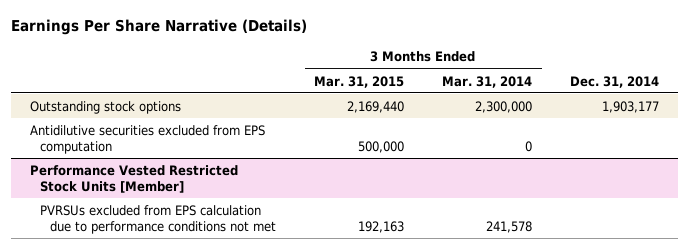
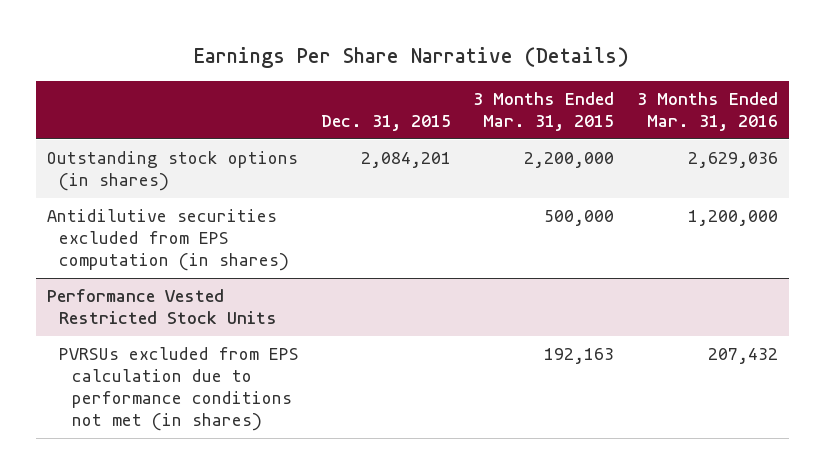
[442,75,533,88] Mar. 31, 2014 -> none
[570,75,660,88] Dec. 31, 2014 -> none
none -> [321,115,452,132] Dec. 31, 2015
none -> [636,92,778,132] 3 Months Ended Mar. 31, 2016
[29,100,181,114] Outstanding stock options -> [46,151,298,192] Outstanding stock options (in shares)
[347,100,405,113] 2,169,440 -> [524,152,615,169] 2,200,000
[29,124,265,155] Antidilutive securities excluded from EPS computation -> [46,209,290,272] Antidilutive securities excluded from EPS computation (in shares)
[29,164,238,194] Performance Vested Restricted Stock Units [Member] -> [46,289,278,325] Performance Vested Restricted Stock Units
[39,204,277,235] PVRSUs excluded from EPS calculation due to performance conditions not met -> [59,347,300,431] PVRSUs excluded from EPS calculation due to performance conditions not met (in shares)

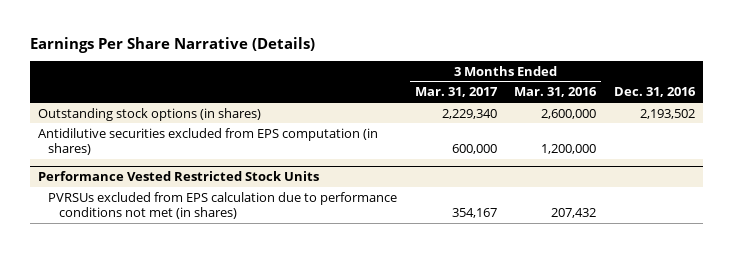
[321,115,452,132] Dec. 31, 2015 -> none
[473,92,615,132] 3 Months Ended Mar. 31, 2015 -> none
none -> [414,87,498,98] Mar. 31, 2017
none -> [613,87,696,98] Dec. 31, 2016
[687,152,778,169] 2,629,036 -> [541,108,597,119] 2,600,000

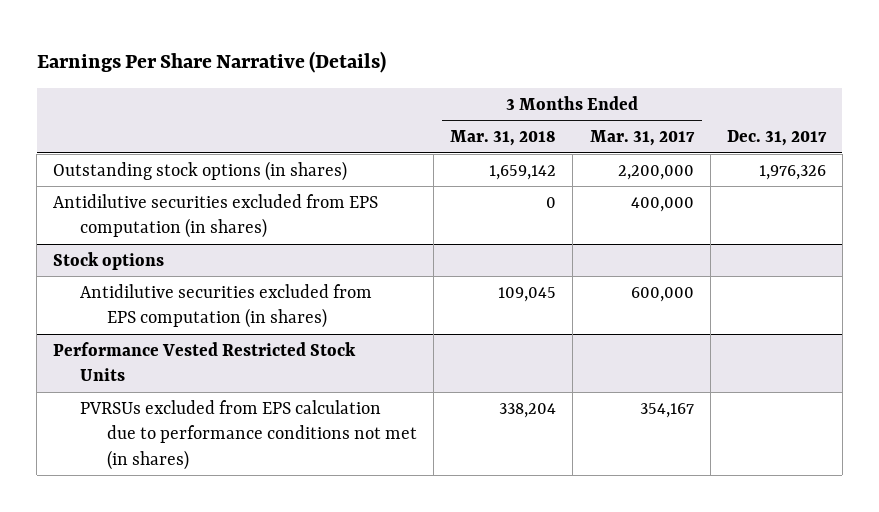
[514,87,598,98] Mar. 31, 2016 -> none
[613,87,696,98] Dec. 31, 2016 -> none
none -> [450,130,557,147] Mar. 31, 2018
none -> [726,130,827,147] Dec. 31, 2017
[441,108,497,119] 2,229,340 -> [617,164,694,180] 2,200,000
none -> [53,193,379,239] Antidilutive securities excluded from EPS computation (in shares)
none -> [53,251,165,270] Stock options

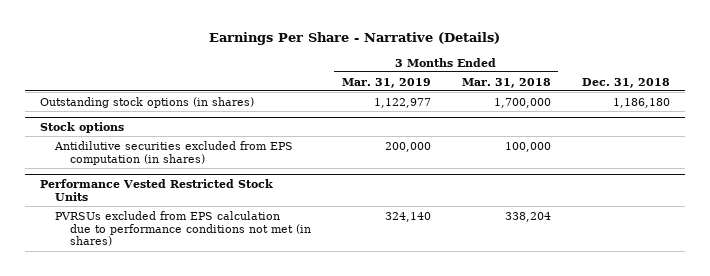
[36,51,386,74] Earnings Per Share Narrative (Details) -> [208,31,500,45] Earnings Per Share - Narrative (Details)
[589,130,695,147] Mar. 31, 2017 -> none
[726,130,827,147] Dec. 31, 2017 -> none
none -> [341,77,431,88] Mar. 31, 2019
none -> [581,77,670,88] Dec. 31, 2018
[53,193,379,239] Antidilutive securities excluded from EPS computation (in shares) -> none
[489,164,557,180] 1,659,142 -> [493,97,551,108] 1,700,000
[498,286,557,302] 109,045 -> [504,141,551,152] 100,000

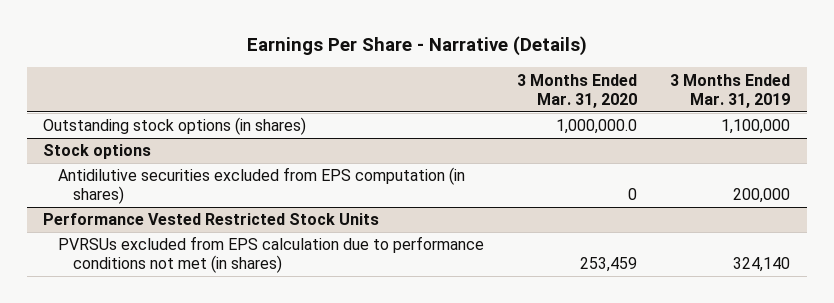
[461,77,551,88] Mar. 31, 2018 -> none
[581,77,670,88] Dec. 31, 2018 -> none
none -> [517,73,638,108] 3 Months Ended Mar. 31, 2020
[373,97,431,108] 1,122,977 -> [721,119,791,135] 1,100,000

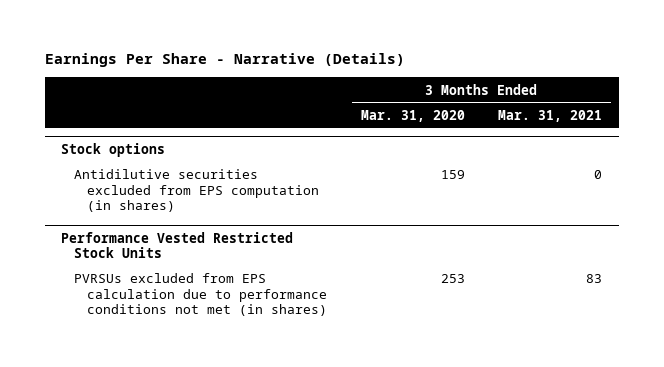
[670,73,791,108] 3 Months Ended Mar. 31, 2019 -> none
none -> [498,109,603,122] Mar. 31, 2021
[43,117,307,136] Outstanding stock options (in shares) -> none
[628,188,638,201] 0 -> [440,170,465,180] 159
[580,257,638,273] 253,459 -> [440,274,465,284] 253

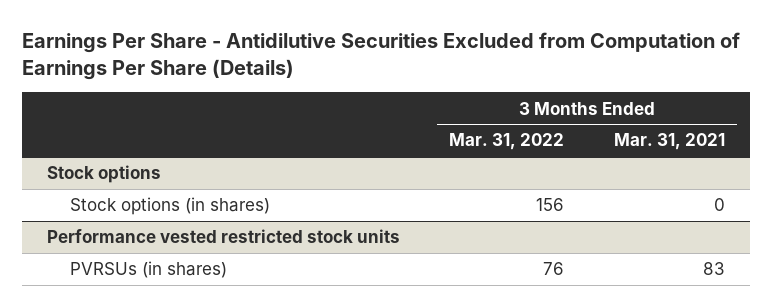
[44,53,405,68] Earnings Per Share - Narrative (Details) -> [21,32,740,81] Earnings Per Share - Antidilutive Securities Excluded from Computation of Earnings Per Share (Details)
[360,109,465,122] Mar. 31, 2020 -> none
none -> [449,133,565,151] Mar. 31, 2022
[74,169,319,212] Antidilutive securities excluded from EPS computation (in shares) -> [69,197,270,216] Stock options (in shares)
[61,231,294,259] Performance Vested Restricted Stock Units -> [46,229,400,244] Performance vested restricted stock units
[74,273,327,316] PVRSUs excluded from EPS calculation due to performance conditions not met (in shares) -> [69,261,227,279] PVRSUs (in shares)

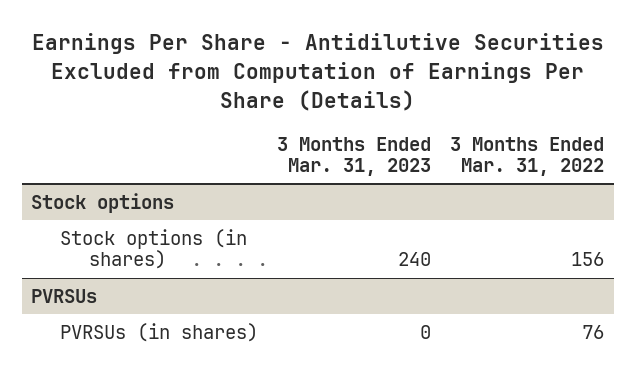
[613,133,725,151] Mar. 31, 2021 -> none
none -> [277,136,432,177] 3 Months Ended Mar. 31, 2023
[46,229,400,244] Performance vested restricted stock units -> [31,288,98,303] PVRSUs

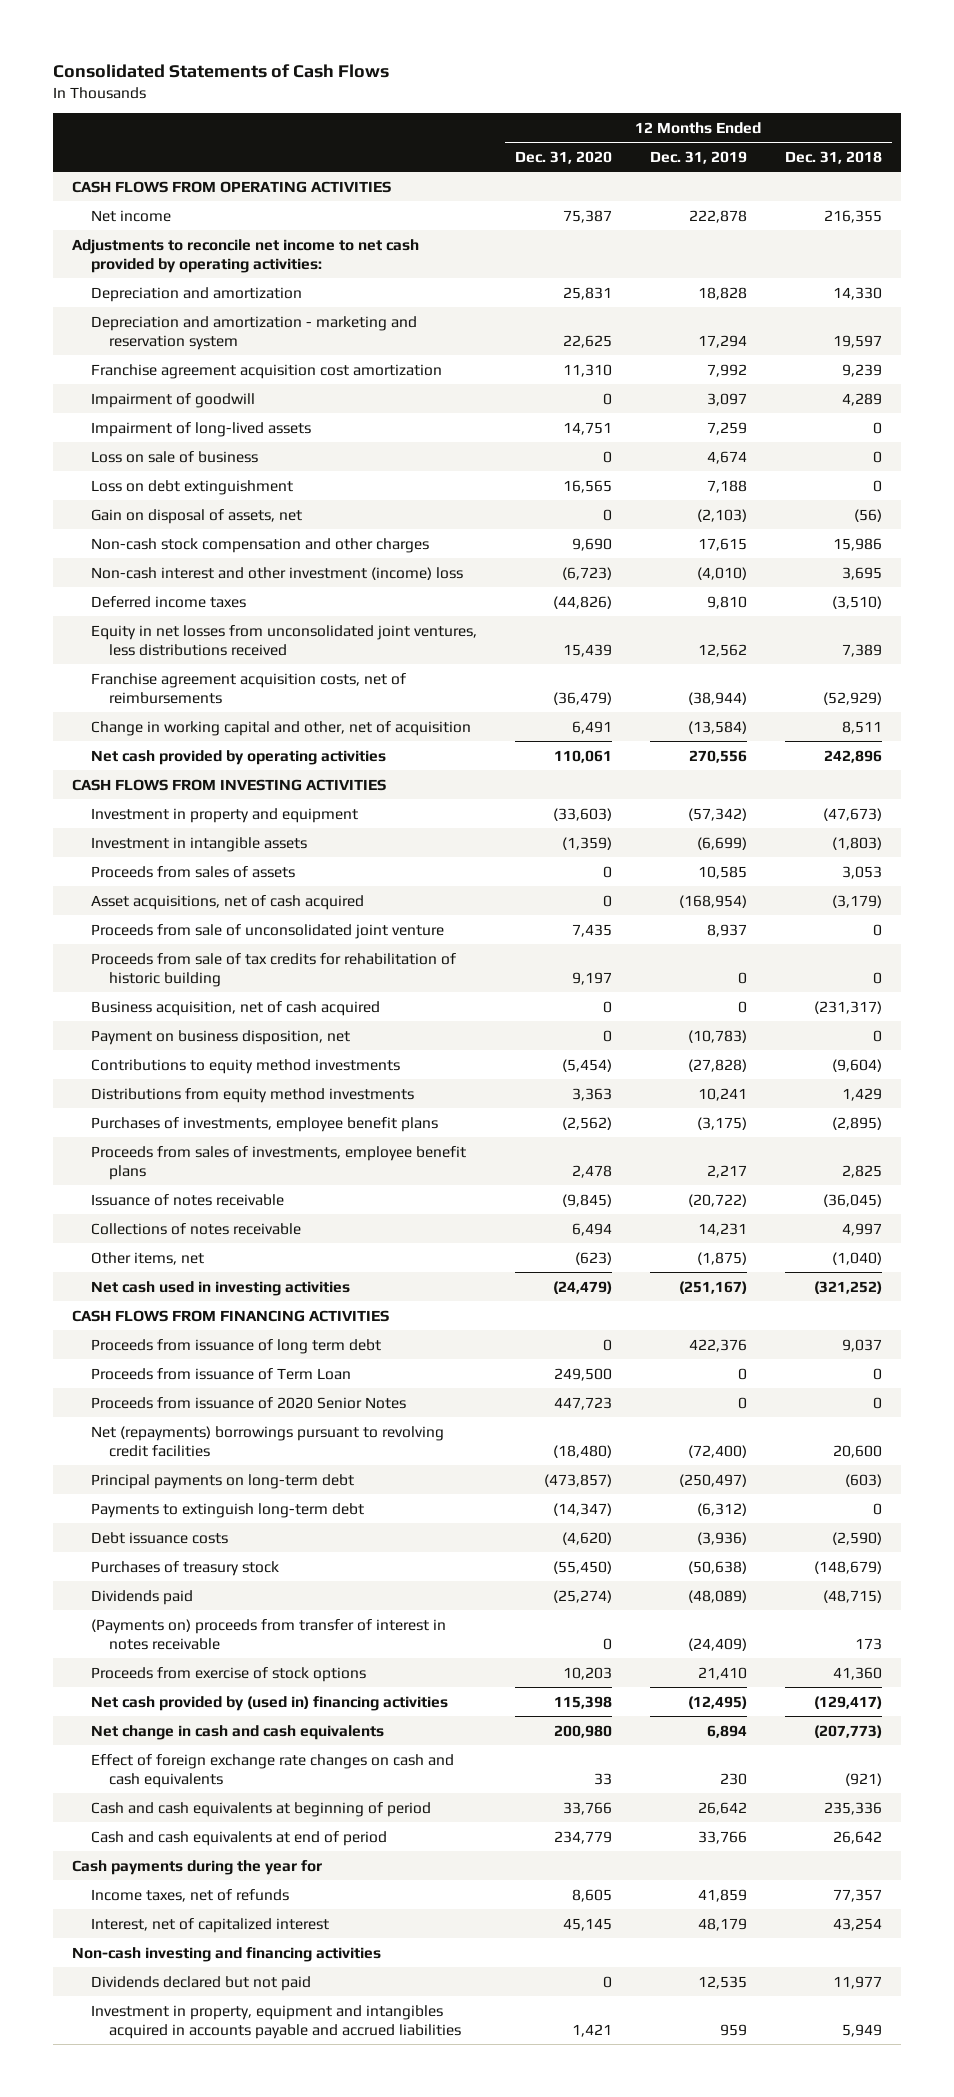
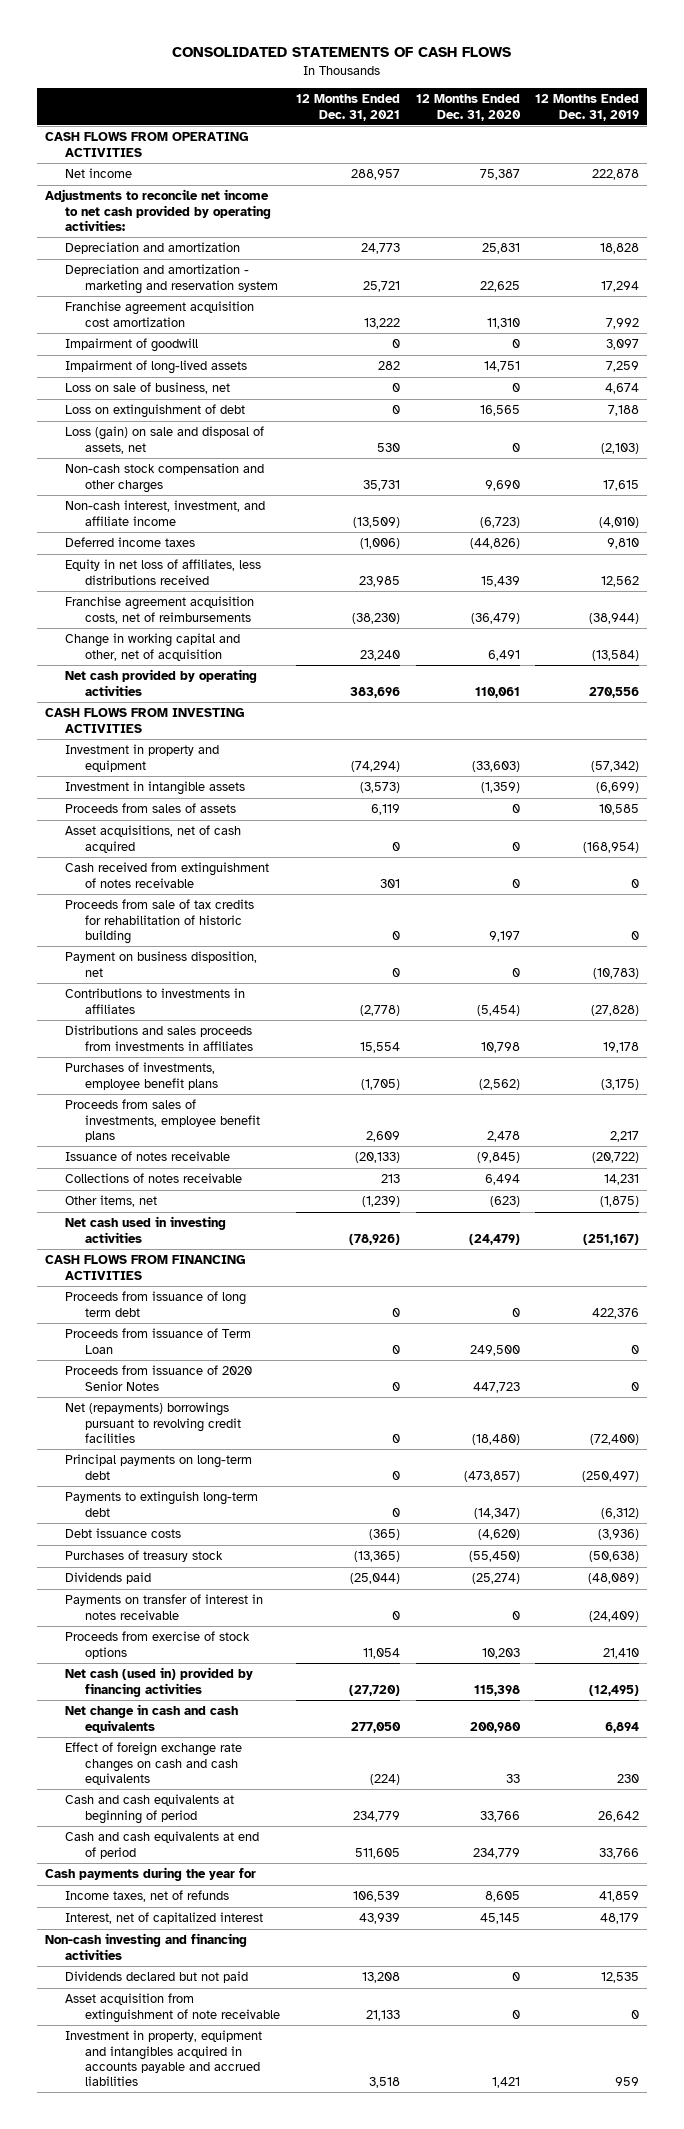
[52,63,389,78] Consolidated Statements of Cash Flows -> [172,47,512,58] CONSOLIDATED STATEMENTS OF CASH FLOWS
[785,150,883,164] Dec. 31, 2018 -> none
none -> [295,94,400,121] 12 Months Ended Dec. 31, 2021
[90,450,258,463] Loss on sale of business -> [64,382,230,395] Loss on sale of business, net
[90,479,293,495] Loss on debt extinguishment -> [64,404,245,419] Loss on extinguishment of debt
[90,508,302,524] Gain on disposal of assets, net -> [64,426,264,454] Loss (gain) on sale and disposal of assets, net
[90,566,463,580] Non-cash interest and other investment (income) loss -> [64,500,265,526] Non-cash interest, investment, and affiliate income
[90,624,477,656] Equity in net losses from unconsolidated joint ventures, less distributions received -> [64,559,261,585] Equity in net loss of affiliates, less distributions received
[90,923,444,939] Proceeds from sale of unconsolidated joint venture -> none
none -> [64,862,269,888] Cash received from extinguishment of notes receivable
[90,1000,380,1016] Business acquisition, net of cash acquired -> none
[90,1087,414,1103] Distributions from equity method investments -> none
[90,1058,400,1074] Contributions to equity method investments -> [64,988,245,1014] Contributions to investments in affiliates
none -> [64,1025,253,1051] Distributions and sales proceeds from investments in affiliates
[90,1618,446,1650] (Payments on) proceeds from transfer of interest in notes receivable -> [64,1594,263,1620] Payments on transfer of interest in notes receivable
[90,1695,448,1711] Net cash provided by (used in) financing activities -> [64,1667,253,1697] Net cash (used in) provided by financing activities
none -> [64,1993,280,2023] Asset acquisition from extinguishment of note receivable

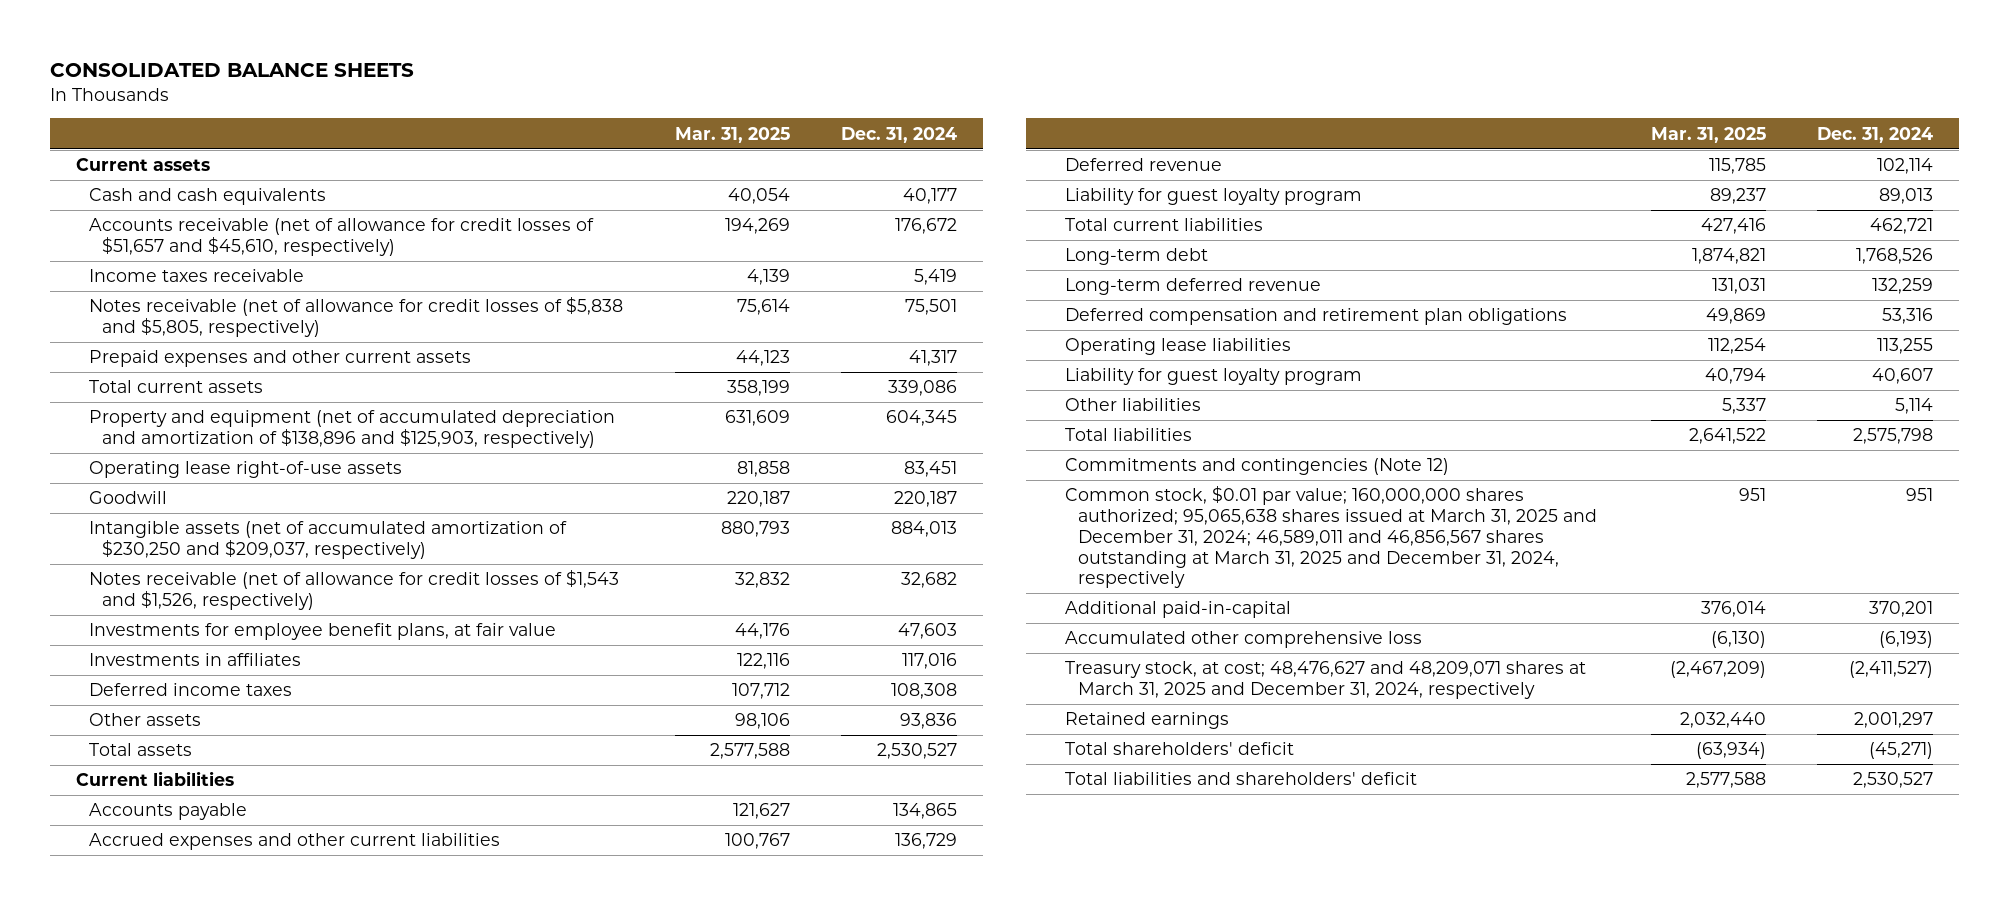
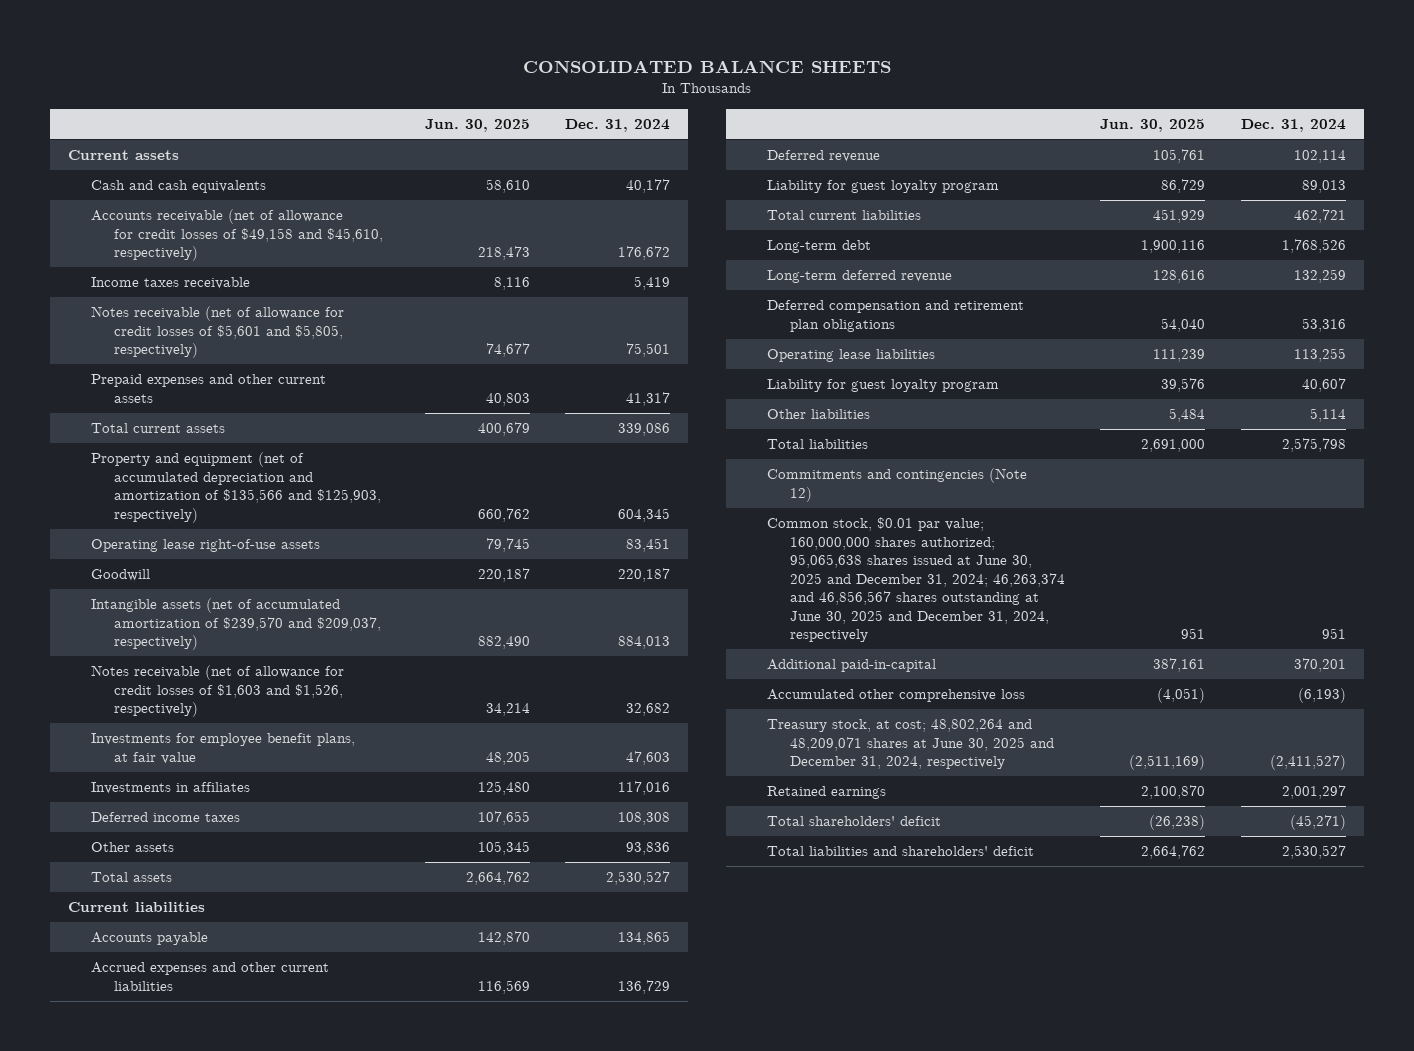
[674,126,790,143] Mar. 31, 2025 -> none
none -> [424,118,530,132] Jun. 30, 2025
[89,218,595,256] Accounts receivable (net of allowance for credit losses of $51,657 and $45,610, respectively) -> [90,209,383,262] Accounts receivable (net of allowance for credit losses of $49,158 and $45,610, respectively)
[89,297,624,337] Notes receivable (net of allowance for credit losses of $5,838 and $5,805, respectively) -> [90,306,344,359] Notes receivable (net of allowance for credit losses of $5,601 and $5,805, respectively)
[89,410,616,448] Property and equipment (net of accumulated depreciation and amortization of $138,896 and $125,903, respectively) -> [90,452,381,523] Property and equipment (net of accumulated depreciation and amortization of $135,566 and $125,903, respectively)
[89,521,568,559] Intangible assets (net of accumulated amortization of $230,250 and $209,037, respectively) -> [90,598,381,651] Intangible assets (net of accumulated amortization of $239,570 and $209,037, respectively)
[89,570,620,610] Notes receivable (net of allowance for credit losses of $1,543 and $1,526, respectively) -> [90,665,344,718] Notes receivable (net of allowance for credit losses of $1,603 and $1,526, respectively)
[1065,486,1598,589] Common stock, $0.01 par value; 160,000,000 shares authorized; 95,065,638 shares issued at March 31, 2025 and December 31, 2024; 46,589,011 and 46,856,567 shares outstanding at March 31, 2025 and December 31, 2024, respectively -> [766,517,1065,643] Common stock, $0.01 par value; 160,000,000 shares authorized; 95,065,638 shares issued at June 30, 2025 and December 31, 2024; 46,263,374 and 46,856,567 shares outstanding at June 30, 2025 and December 31, 2024, respectively
[1065,661,1587,699] Treasury stock, at cost; 48,476,627 and 48,209,071 shares at March 31, 2025 and December 31, 2024, respectively -> [766,719,1054,770] Treasury stock, at cost; 48,802,264 and 48,209,071 shares at June 30, 2025 and December 31, 2024, respectively

